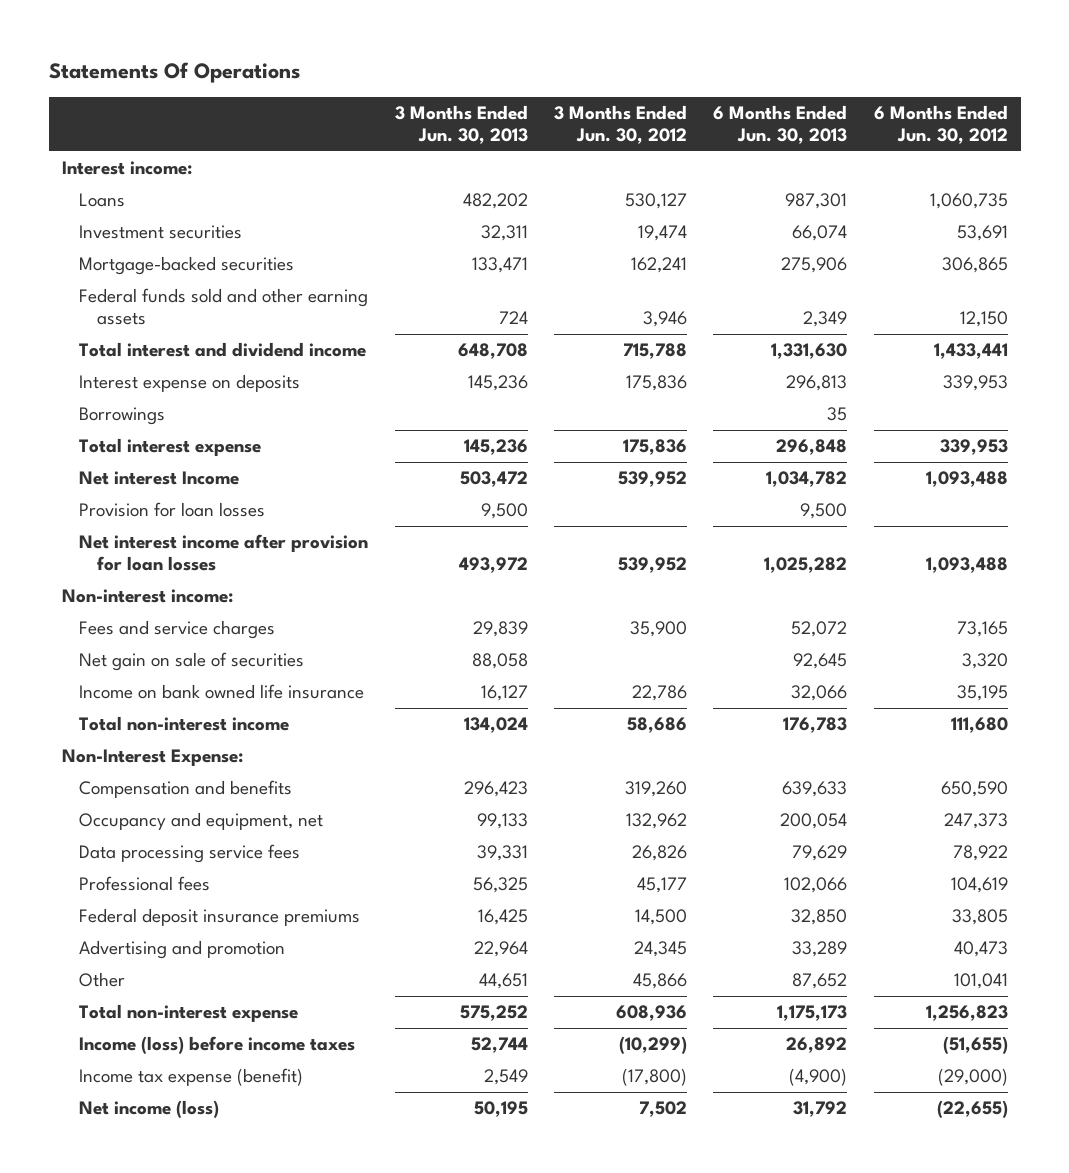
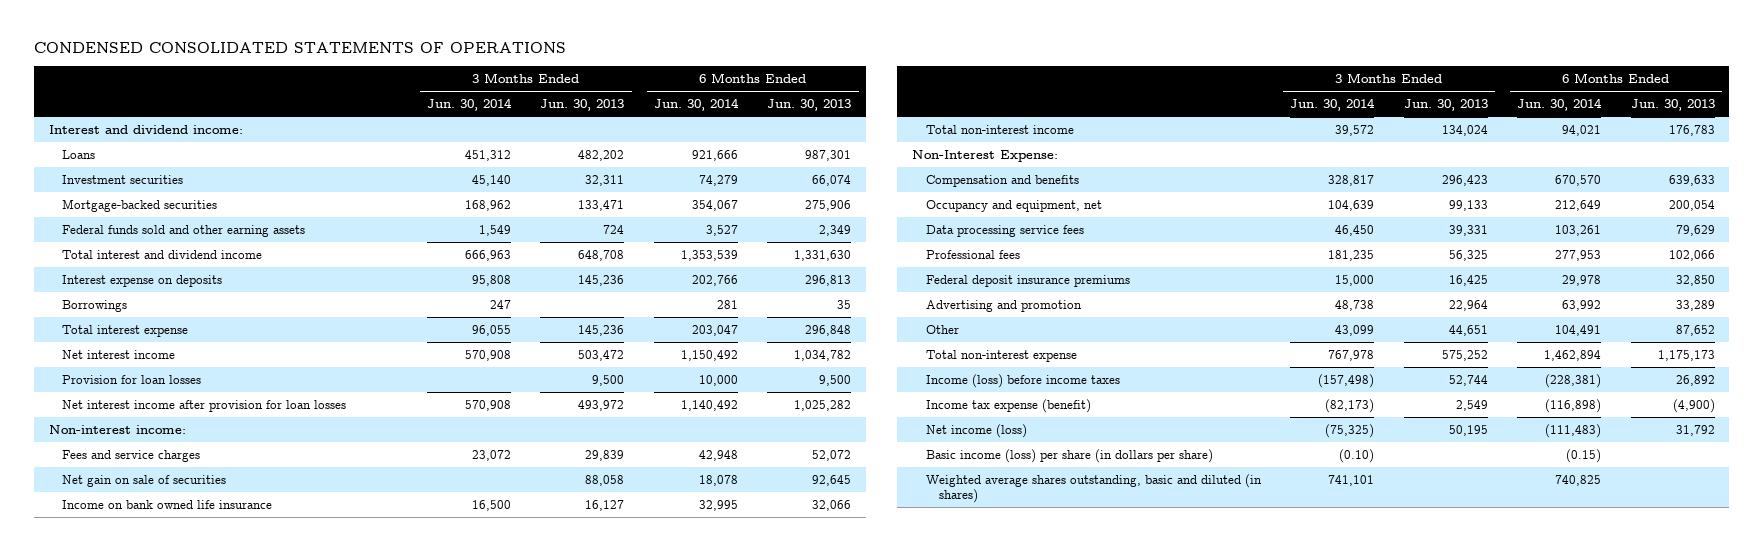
[48,62,300,84] Statements Of Operations -> [34,42,567,54] CONDENSED CONSOLIDATED STATEMENTS OF OPERATIONS
[553,105,687,145] 3 Months Ended Jun. 30, 2012 -> none
[873,105,1008,145] 6 Months Ended Jun. 30, 2012 -> none
none -> [426,97,512,111] Jun. 30, 2014
none -> [653,97,739,111] Jun. 30, 2014
[61,161,192,176] Interest income: -> [48,124,243,134] Interest and dividend income:
[79,471,240,486] Net interest Income -> [62,349,176,359] Net interest income
none -> [925,448,1213,463] Basic income (loss) per share (in dollars per share)
none -> [925,473,1262,504] Weighted average shares outstanding, basic and diluted (in shares)

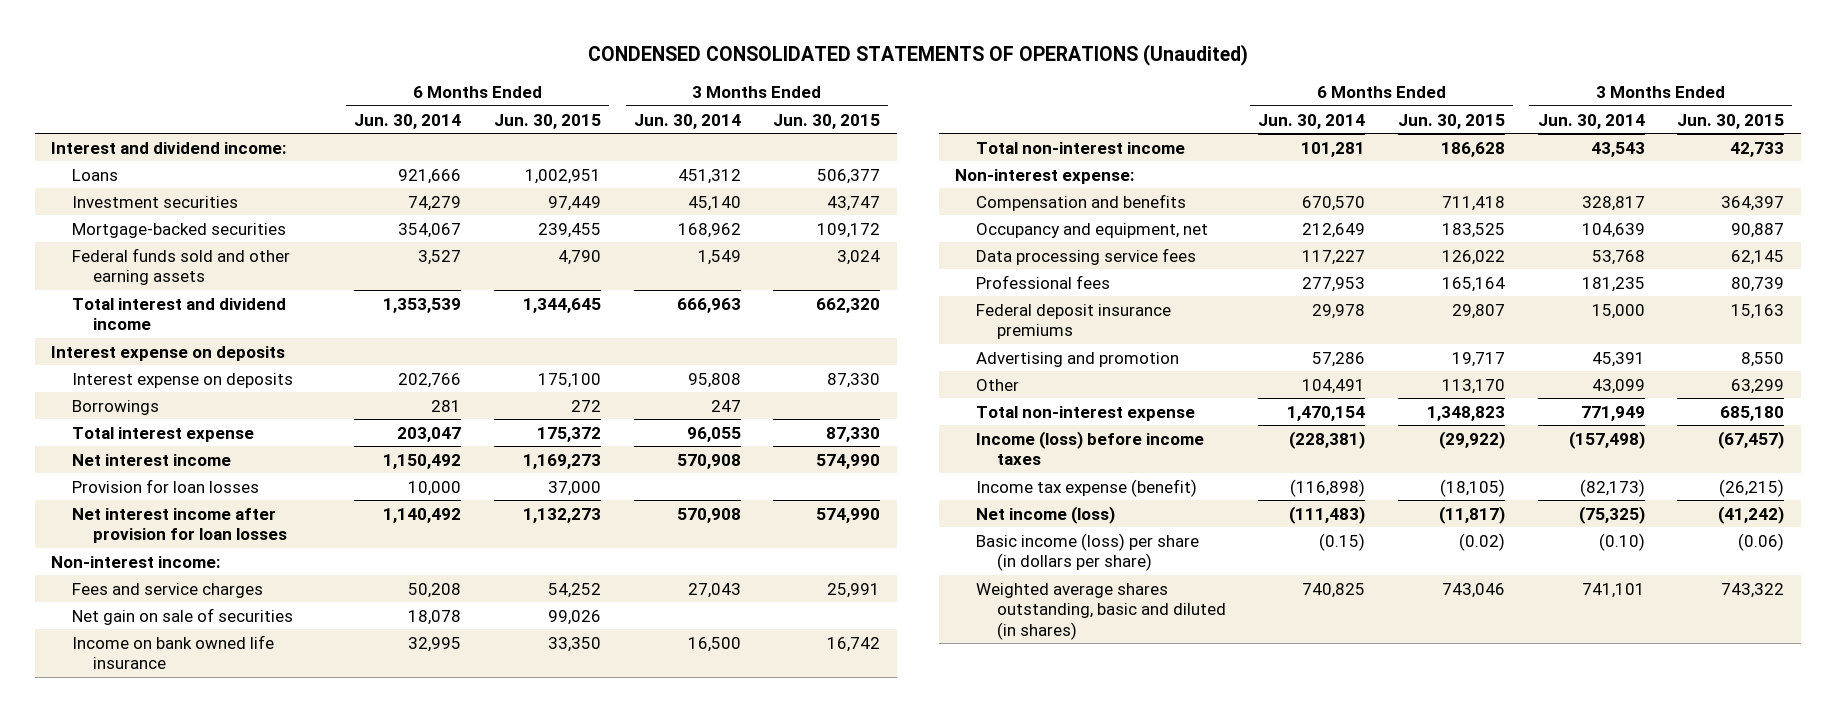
[34,42,567,54] CONDENSED CONSOLIDATED STATEMENTS OF OPERATIONS -> [587,44,1248,67] CONDENSED CONSOLIDATED STATEMENTS OF OPERATIONS (Unaudited)
[540,98,625,111] Jun. 30, 2013 -> none
[767,98,852,111] Jun. 30, 2013 -> none
none -> [494,113,602,129] Jun. 30, 2015
none -> [773,113,881,129] Jun. 30, 2015
none -> [51,345,286,361] Interest expense on deposits
[471,449,511,461] 23,072 -> [687,582,741,598] 27,043
[698,449,738,461] 42,948 -> [408,582,462,598] 50,208
[1335,124,1375,136] 39,572 -> [1590,141,1645,157] 43,543
[1562,124,1602,136] 94,021 -> [1301,141,1366,157] 101,281
[912,149,1059,162] Non-Interest Expense: -> [955,168,1135,184] Non-interest expense:
[1335,224,1375,236] 46,450 -> [1591,249,1645,265] 53,768
[1555,224,1602,236] 103,261 -> [1302,249,1366,265] 117,227
[1335,299,1375,311] 48,738 -> [1591,351,1645,367] 45,391
[1562,299,1602,311] 63,992 -> [1312,351,1366,367] 57,286
[1328,349,1375,361] 767,978 -> [1580,405,1645,421] 771,949
[1544,349,1602,361] 1,462,894 -> [1287,405,1366,421] 1,470,154

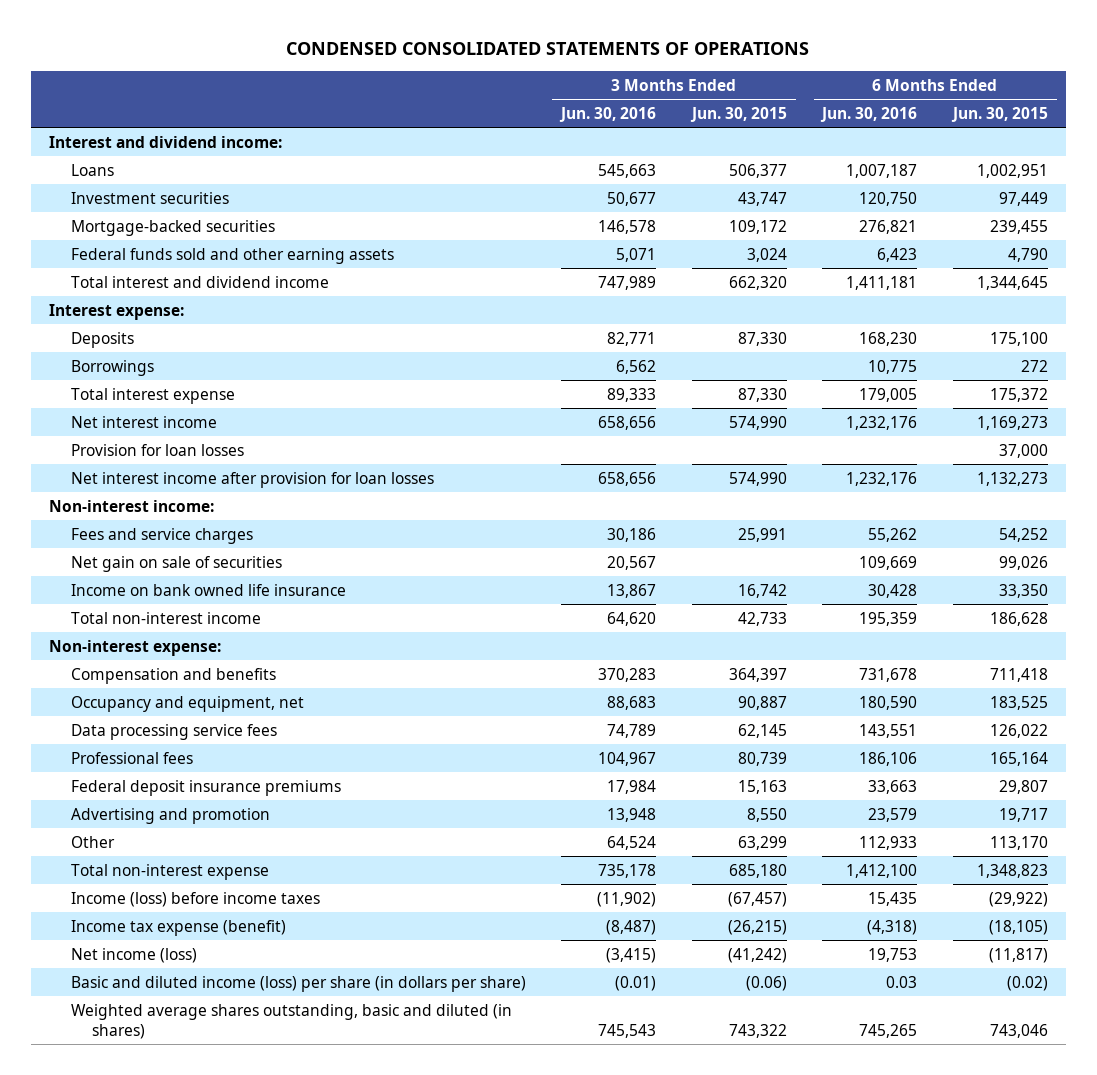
[587,44,1248,67] CONDENSED CONSOLIDATED STATEMENTS OF OPERATIONS (Unaudited) -> [286,42,810,56] CONDENSED CONSOLIDATED STATEMENTS OF OPERATIONS
[354,113,462,129] Jun. 30, 2014 -> none
[633,113,741,129] Jun. 30, 2014 -> none
none -> [559,107,657,123] Jun. 30, 2016
none -> [820,107,918,123] Jun. 30, 2016
[51,345,286,361] Interest expense on deposits -> [48,303,184,320] Interest expense:
[72,372,294,388] Interest expense on deposits -> [70,331,134,348] Deposits
[976,532,1200,572] Basic income (loss) per share (in dollars per share) -> [70,975,526,992] Basic and diluted income (loss) per share (in dollars per share)

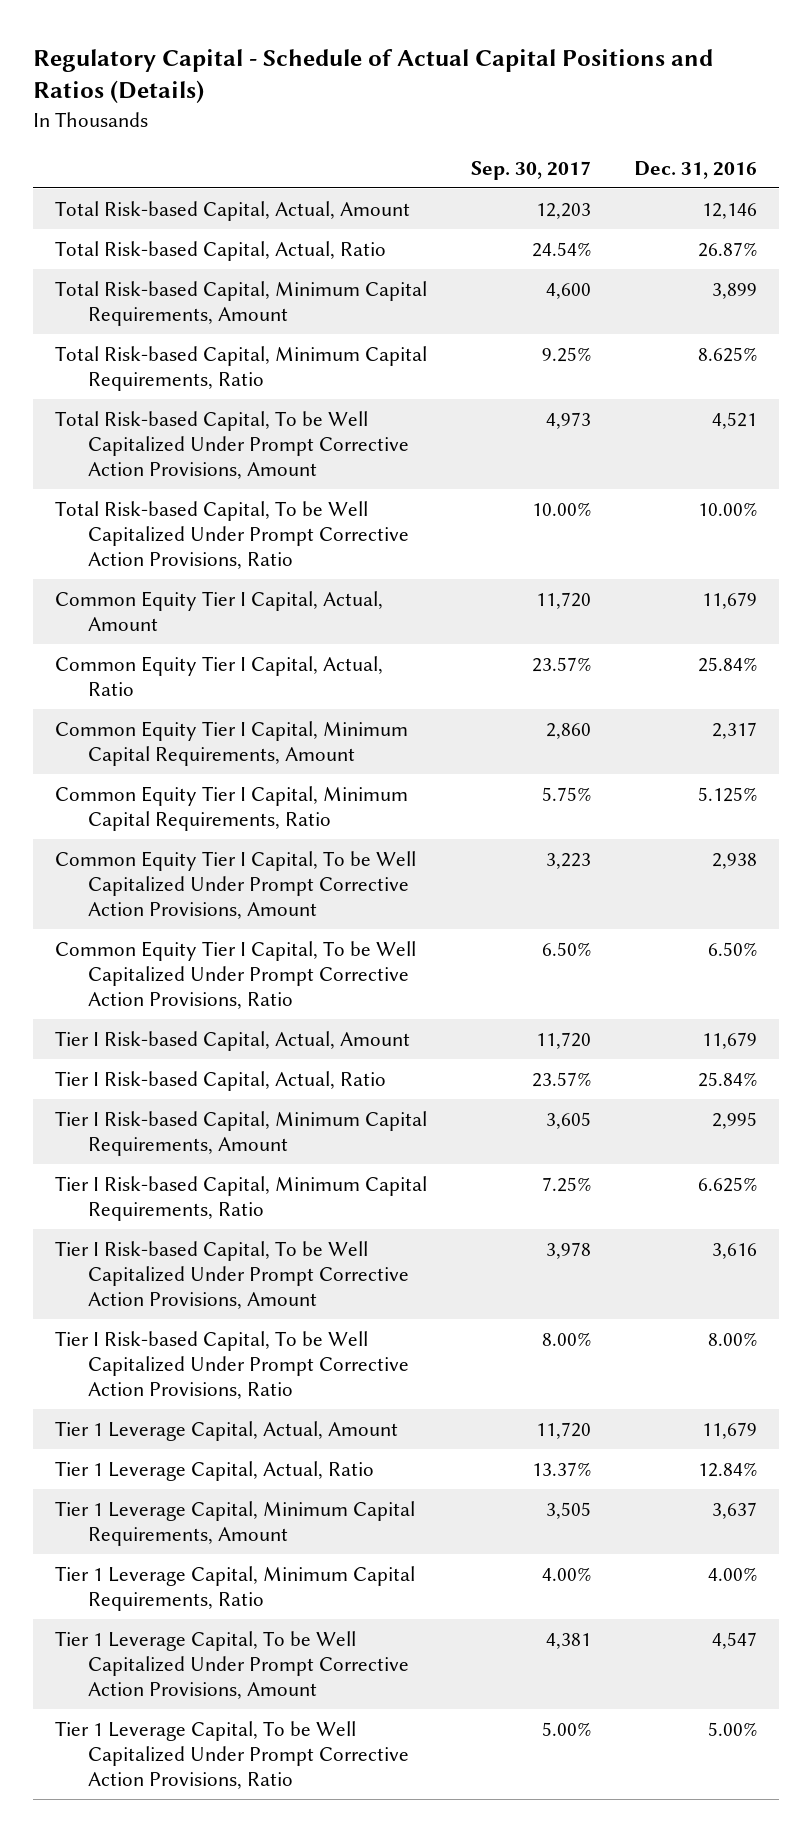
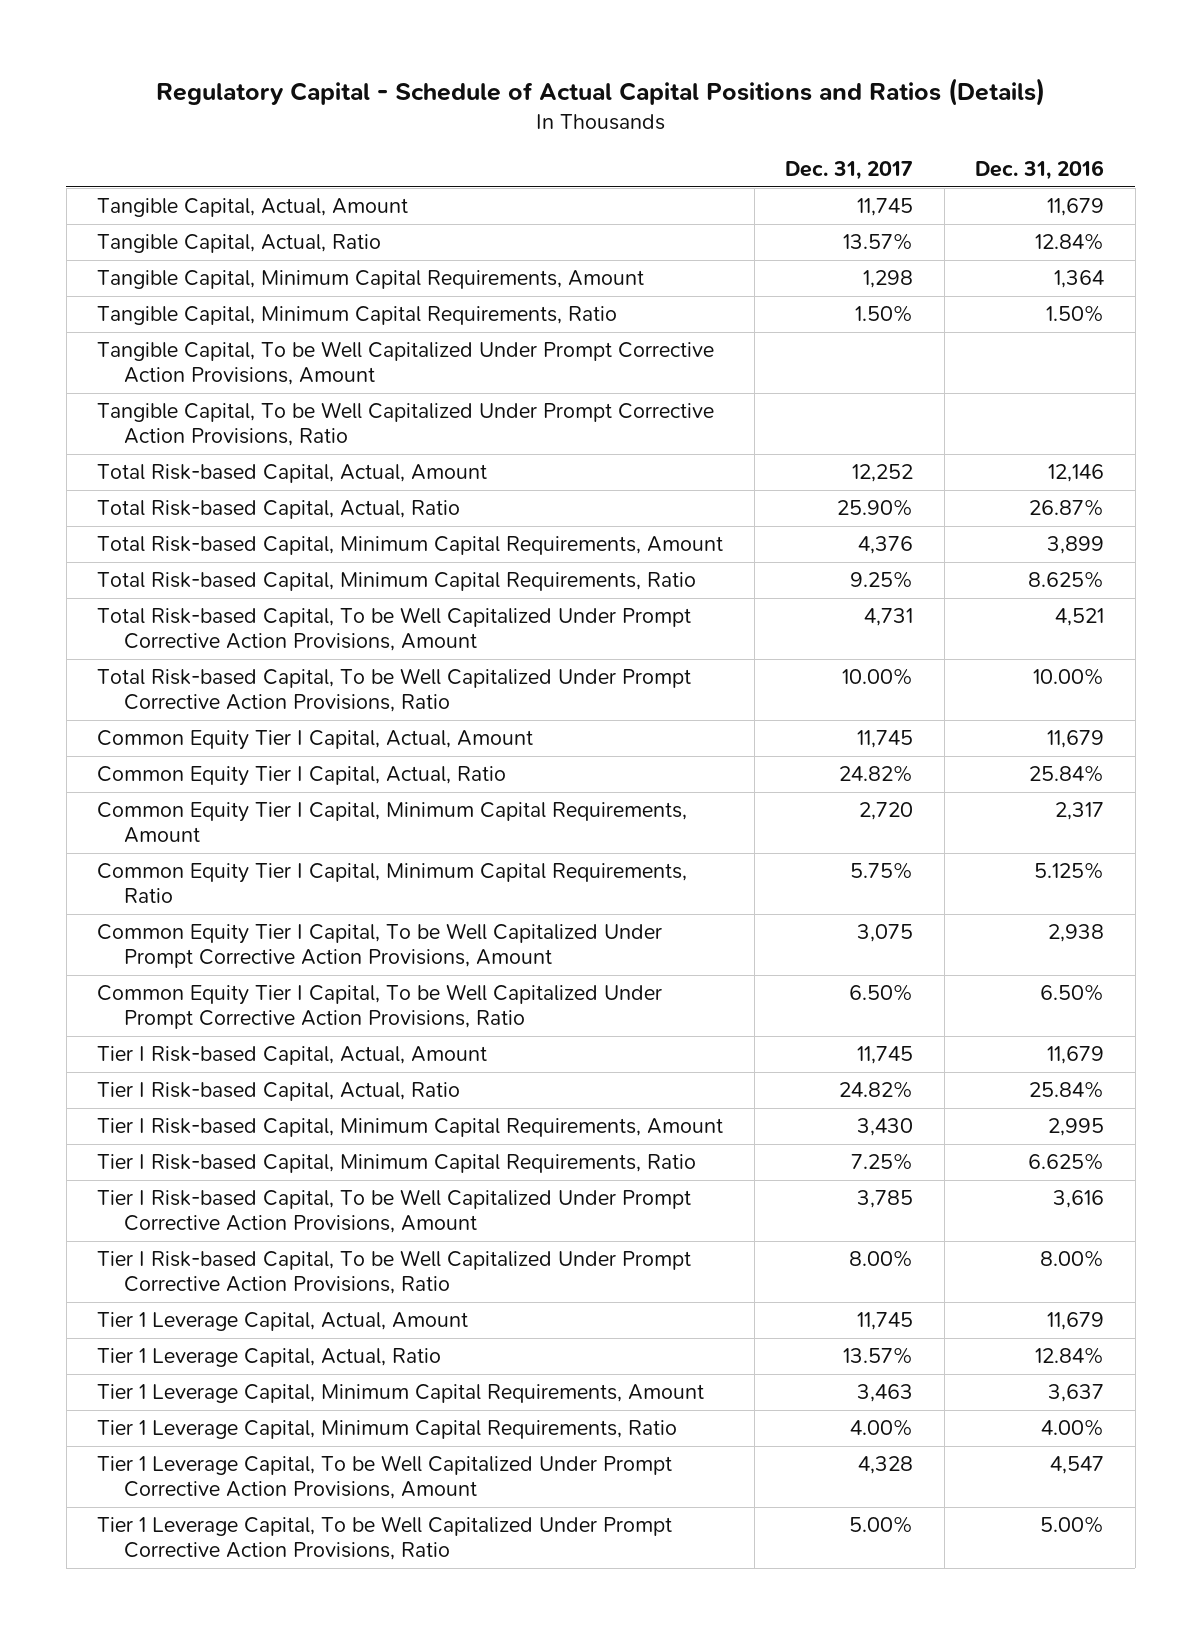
[470,160,591,180] Sep. 30, 2017 -> none
none -> [785,160,914,180] Dec. 31, 2017
none -> [97,198,409,218] Tangible Capital, Actual, Amount
none -> [97,234,382,254] Tangible Capital, Actual, Ratio
none -> [97,270,645,290] Tangible Capital, Minimum Capital Requirements, Amount
none -> [97,306,618,326] Tangible Capital, Minimum Capital Requirements, Ratio
none -> [97,341,715,386] Tangible Capital, To be Well Capitalized Under Prompt Corrective Action Provisions, Amount
none -> [97,402,715,447] Tangible Capital, To be Well Capitalized Under Prompt Corrective Action Provisions, Ratio

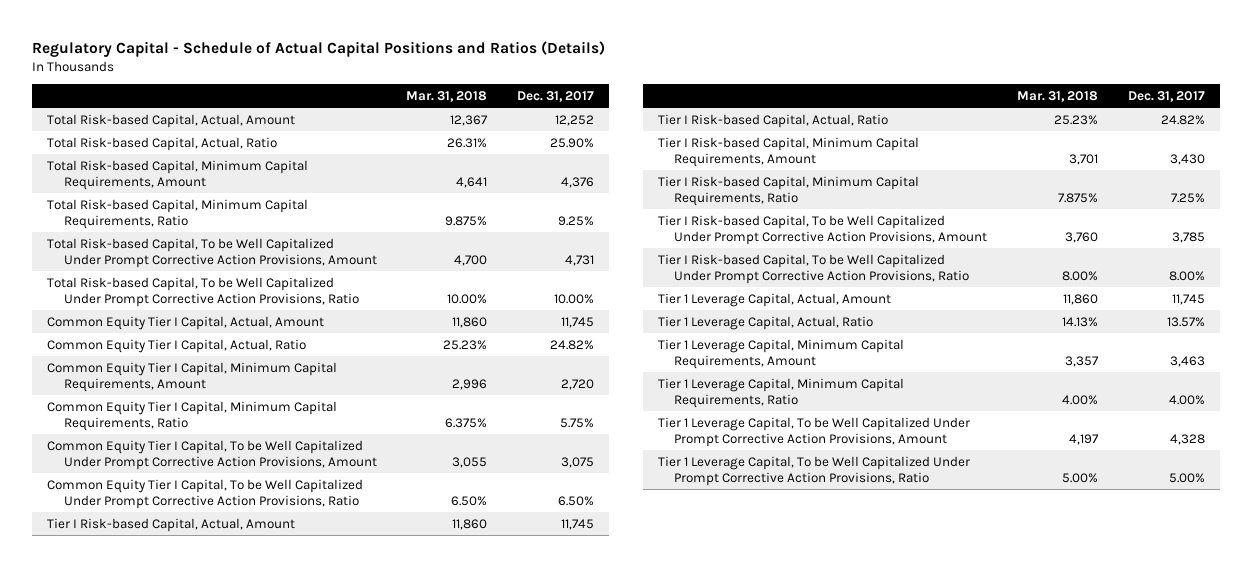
[975,159,1105,180] Dec. 31, 2016 -> none
none -> [406,90,488,102] Mar. 31, 2018
[97,198,409,218] Tangible Capital, Actual, Amount -> none
[97,234,382,254] Tangible Capital, Actual, Ratio -> none
[97,270,645,290] Tangible Capital, Minimum Capital Requirements, Amount -> none
[97,306,618,326] Tangible Capital, Minimum Capital Requirements, Ratio -> none
[97,341,715,386] Tangible Capital, To be Well Capitalized Under Prompt Corrective Action Provisions, Amount -> none
[97,402,715,447] Tangible Capital, To be Well Capitalized Under Prompt Corrective Action Provisions, Ratio -> none

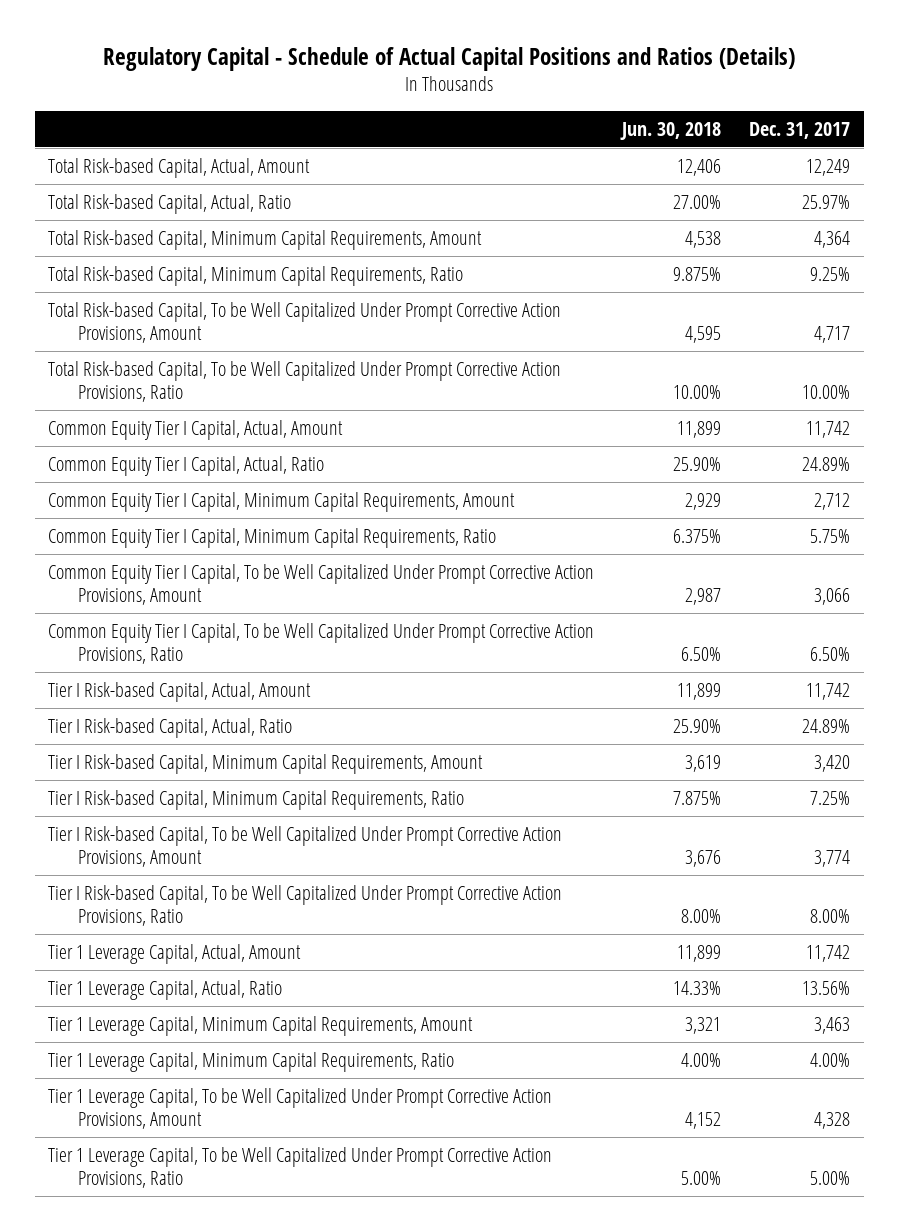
[406,90,488,102] Mar. 31, 2018 -> none
none -> [620,121,722,140] Jun. 30, 2018
[555,114,595,126] 12,252 -> [805,158,850,176] 12,249
[550,137,595,148] 25.90% -> [801,194,850,209] 25.97%
[561,176,595,188] 4,376 -> [813,230,850,248] 4,364
[565,254,595,266] 4,731 -> [813,325,850,343] 4,717
[561,316,595,328] 11,745 -> [805,420,850,438] 11,742
[550,339,595,350] 24.82% -> [801,456,850,471] 24.89%
[561,378,595,390] 2,720 -> [813,492,850,510] 2,712
[561,456,595,468] 3,075 -> [813,587,850,605] 3,066
[561,518,595,530] 11,745 -> [805,682,850,700] 11,742
[1160,114,1205,125] 24.82% -> [801,718,850,733] 24.89%
[1169,153,1205,165] 3,430 -> [813,754,850,772] 3,420
[1171,231,1205,243] 3,785 -> [813,849,850,867] 3,774
[1171,293,1205,305] 11,745 -> [805,944,850,962] 11,742
[1166,316,1205,327] 13.57% -> [801,980,850,995] 13.56%

